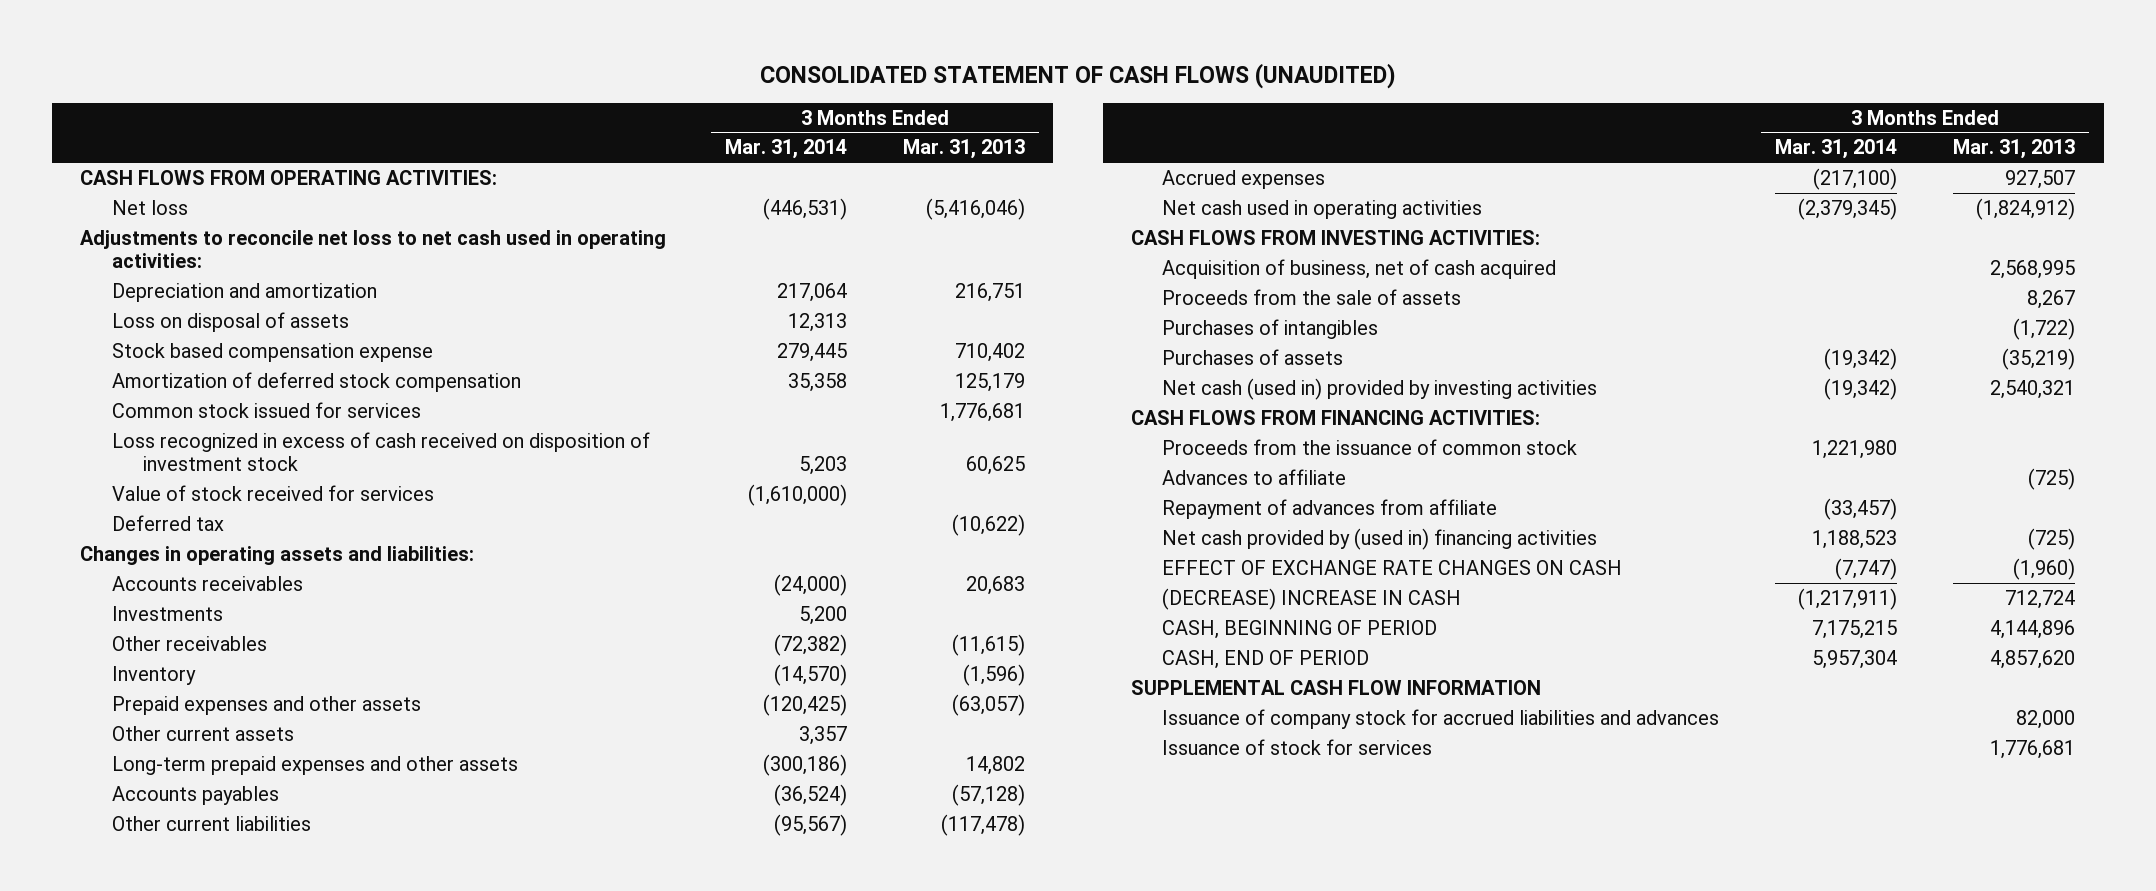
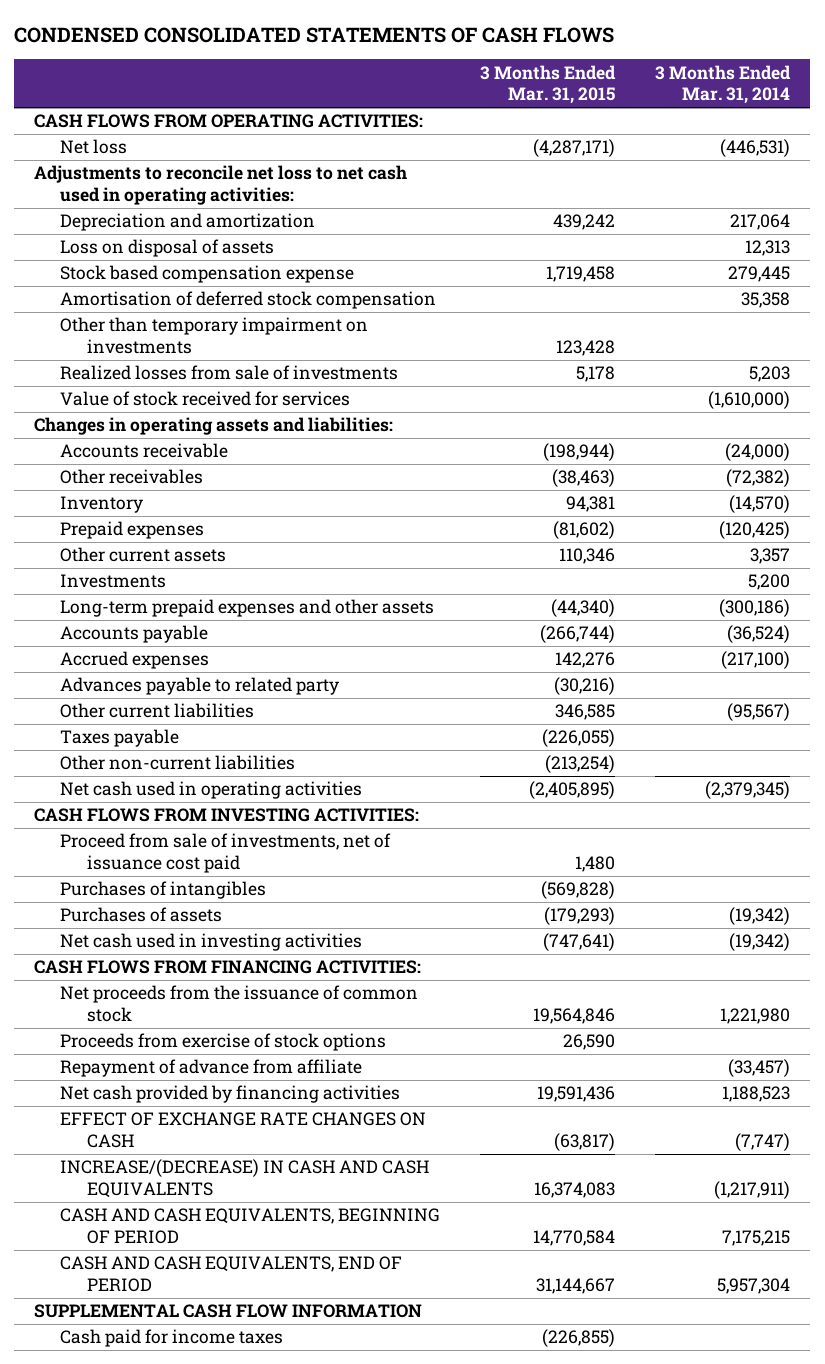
[759,63,1396,90] CONSOLIDATED STATEMENT OF CASH FLOWS (UNAUDITED) -> [14,26,615,43] CONDENSED CONSOLIDATED STATEMENTS OF CASH FLOWS
[902,139,1025,160] Mar. 31, 2013 -> none
none -> [480,64,617,105] 3 Months Ended Mar. 31, 2015
[111,401,421,418] Common stock issued for services -> none
[111,371,521,392] Amortization of deferred stock compensation -> [60,291,437,310] Amortisation of deferred stock compensation
none -> [60,317,369,355] Other than temporary impairment on investments
[111,431,650,472] Loss recognized in excess of cash received on disposition of investment stock -> [60,365,399,381] Realized losses from sale of investments
[111,514,224,531] Deferred tax -> none
[111,575,303,591] Accounts receivables -> [60,443,229,459] Accounts receivable
[111,695,421,715] Prepaid expenses and other assets -> [60,521,205,540] Prepaid expenses
[111,605,223,621] Investments -> [60,574,167,589] Investments
[111,785,279,805] Accounts payables -> [60,625,209,644] Accounts payable
none -> [60,677,340,696] Advances payable to related party
[111,815,311,831] Other current liabilities -> [60,703,255,719] Other current liabilities
none -> [60,729,180,748] Taxes payable
none -> [60,755,296,771] Other non-current liabilities
[1162,258,1557,279] Acquisition of business, net of cash acquired -> none
[1162,288,1462,305] Proceeds from the sale of assets -> none
none -> [60,833,392,874] Proceed from sale of investments, net of issuance cost paid
[1162,377,1598,400] Net cash (used in) provided by investing activities -> [60,933,363,952] Net cash used in investing activities
[1162,468,1347,485] Advances to affiliate -> none
[1162,438,1578,455] Proceeds from the issuance of common stock -> [60,985,419,1023] Net proceeds from the issuance of common stock
none -> [60,1033,387,1052] Proceeds from exercise of stock options
[1162,498,1498,519] Repayment of advances from affiliate -> [60,1059,363,1078] Repayment of advance from affiliate
[1162,527,1598,550] Net cash provided by (used in) financing activities -> [60,1085,401,1104] Net cash provided by financing activities
[1162,587,1462,610] (DECREASE) INCREASE IN CASH -> [60,1159,430,1199] INCREASE/(DECREASE) IN CASH AND CASH EQUIVALENTS
[1162,619,1438,639] CASH, BEGINNING OF PERIOD -> [60,1208,441,1245] CASH AND CASH EQUIVALENTS, BEGINNING OF PERIOD
[1162,649,1370,669] CASH, END OF PERIOD -> [60,1256,403,1293] CASH AND CASH EQUIVALENTS, END OF PERIOD
[1162,708,1720,729] Issuance of company stock for accrued liabilities and advances -> none
[1162,738,1433,755] Issuance of stock for services -> none
none -> [60,1329,284,1348] Cash paid for income taxes

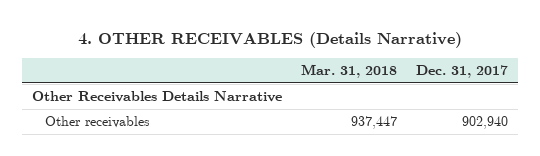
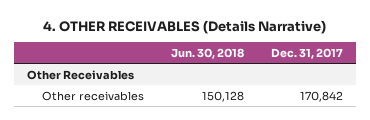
[301,63,398,78] Mar. 31, 2018 -> none
none -> [171,47,245,59] Jun. 30, 2018
[31,91,282,103] Other Receivables Details Narrative -> [26,69,134,80] Other Receivables
[462,116,509,130] 902,940 -> [299,90,343,102] 170,842

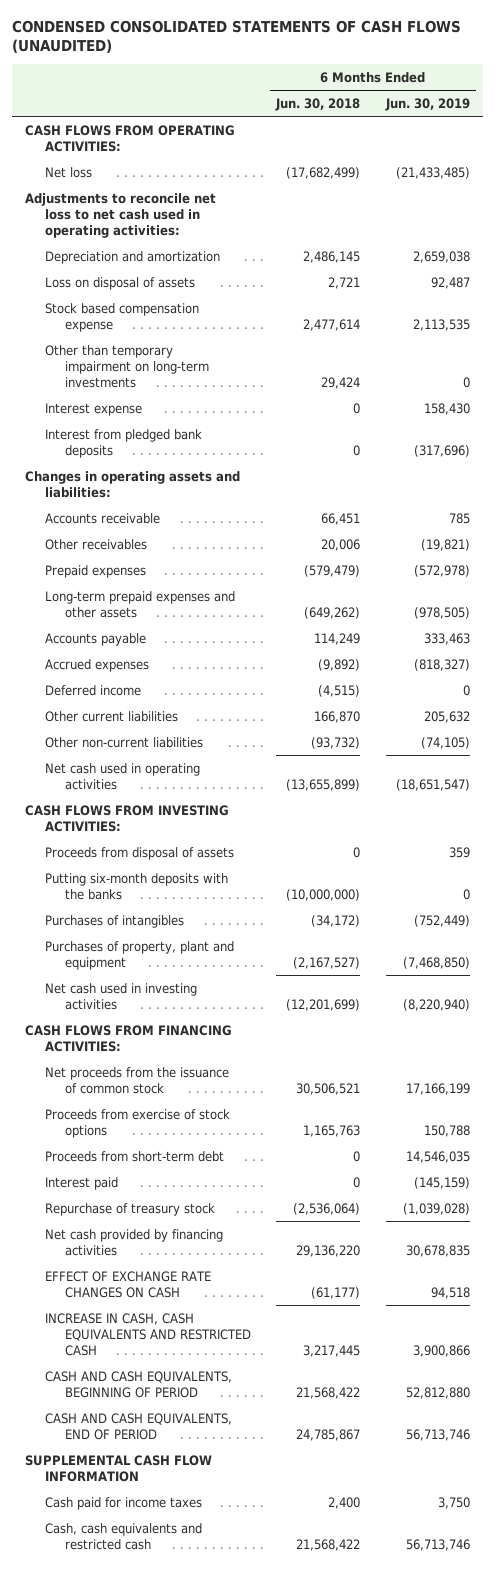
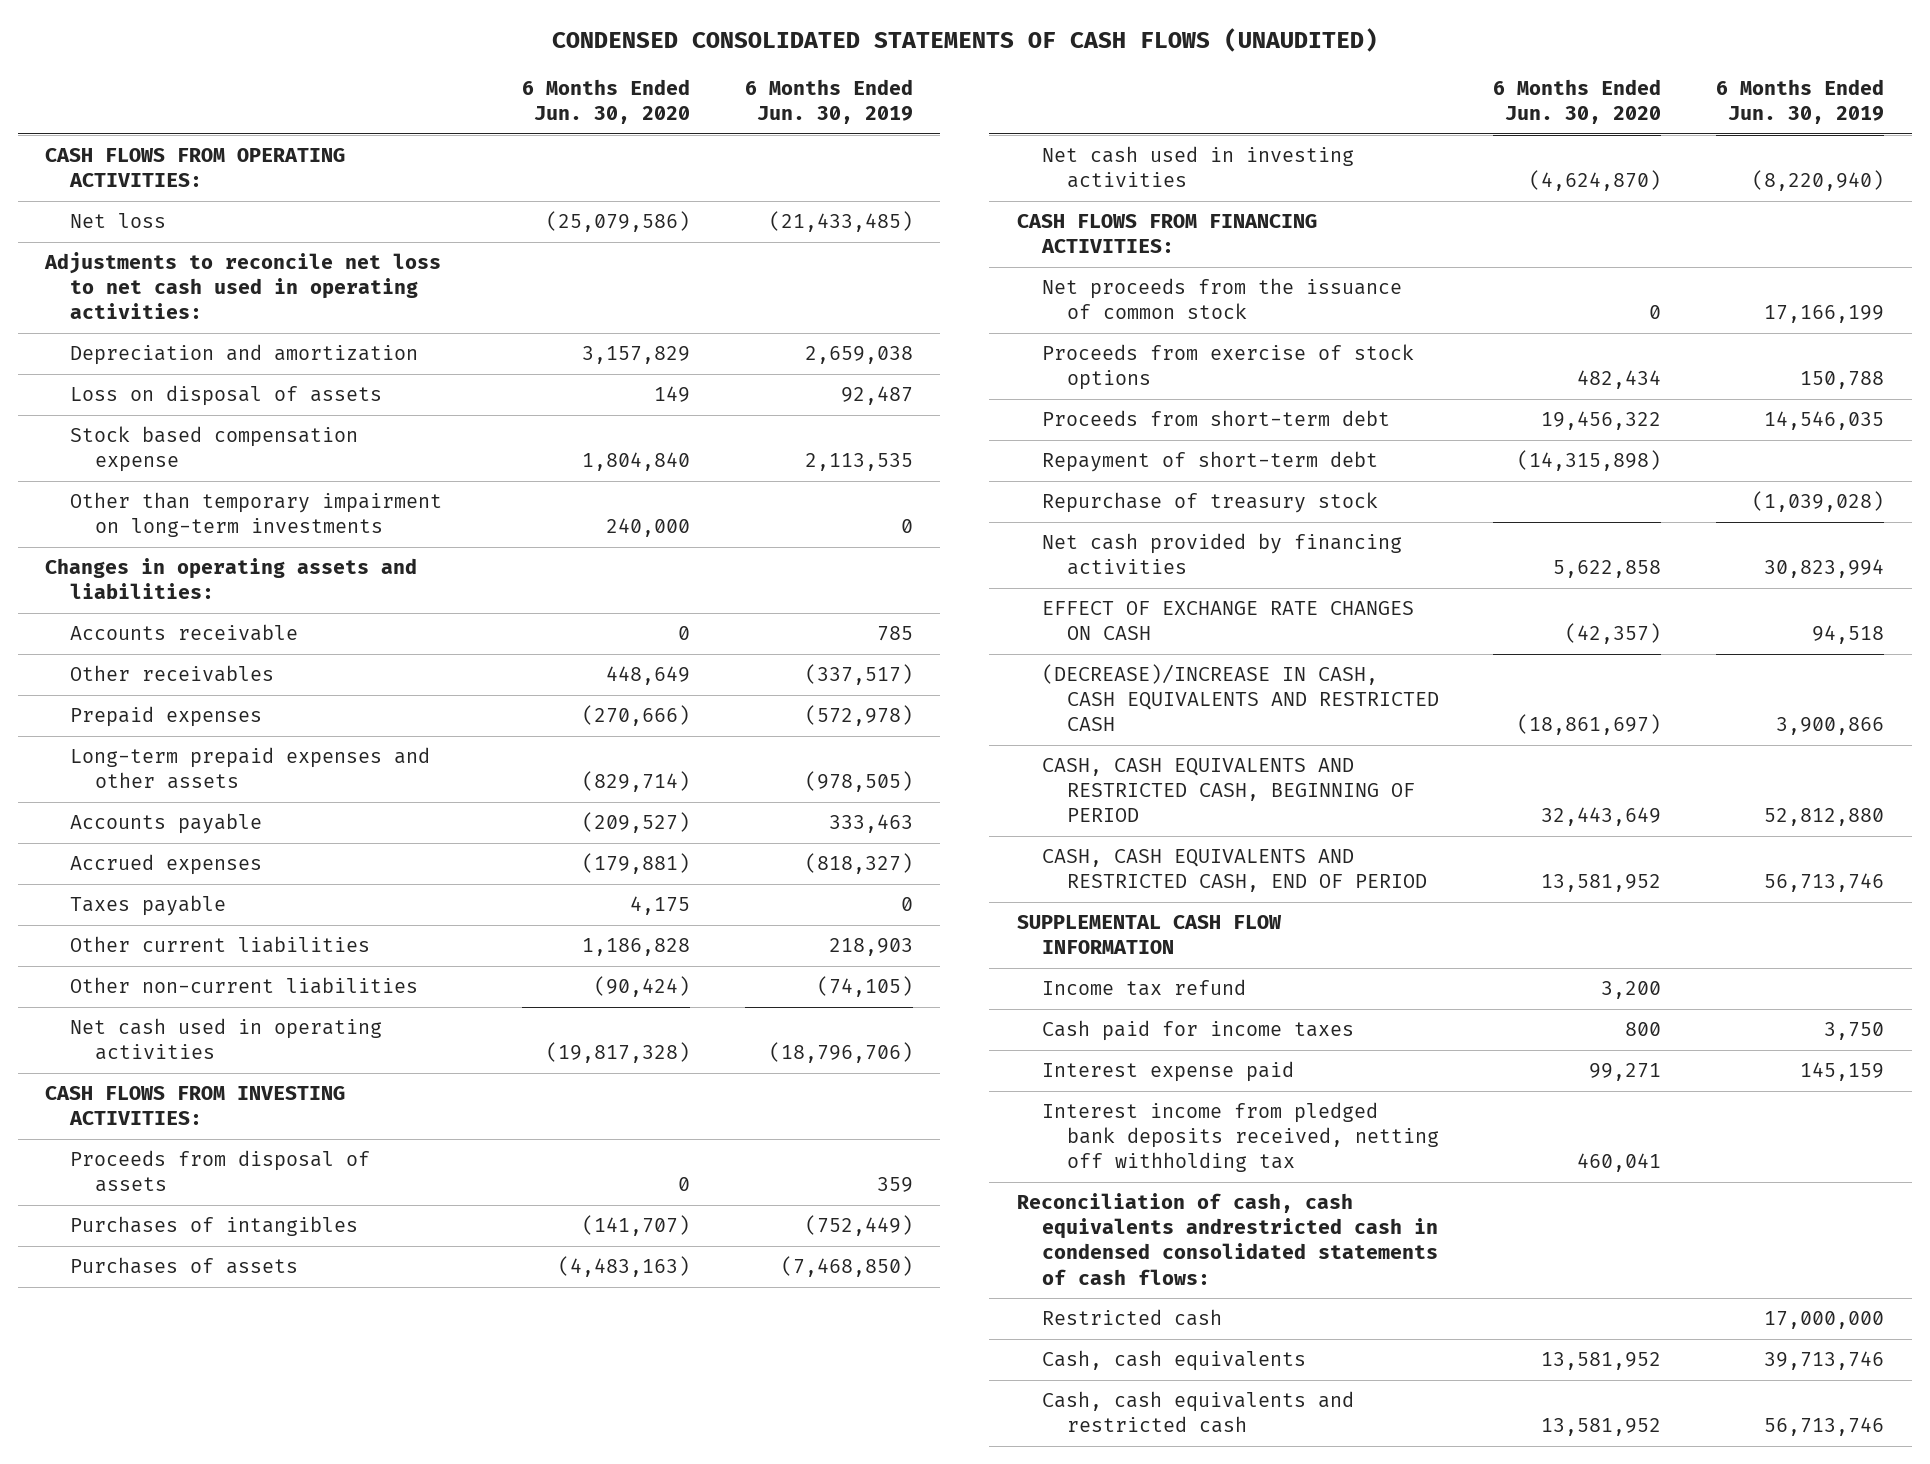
[275,97,361,111] Jun. 30, 2018 -> none
none -> [522,79,691,125] 6 Months Ended Jun. 30, 2020
[44,402,142,416] Interest expense -> none
[44,428,202,458] Interest from pledged bank deposits -> none
[421,538,471,551] (19,821) -> [804,664,913,686] (337,517)
[44,684,141,696] Deferred income -> none
none -> [70,895,227,917] Taxes payable
[424,710,471,723] 205,632 -> [828,938,913,957] 218,903
[396,778,471,791] (18,651,547) -> [768,1042,913,1064] (18,796,706)
[44,872,228,900] Putting six-month deposits with the banks -> none
[44,940,234,970] Purchases of property, plant and equipment -> [70,1257,299,1275] Purchases of assets
[44,1176,118,1190] Interest paid -> none
none -> [1041,451,1378,473] Repayment of short-term debt
[406,1244,471,1257] 30,678,835 -> [1764,559,1885,579] 30,823,994
[44,1312,251,1356] INCREASE IN CASH, CASH EQUIVALENTS AND RESTRICTED CASH -> [1041,664,1439,732] (DECREASE)/INCREASE IN CASH, CASH EQUIVALENTS AND RESTRICTED CASH
[44,1370,232,1398] CASH AND CASH EQUIVALENTS, BEGINNING OF PERIOD -> [1041,758,1415,823] CASH, CASH EQUIVALENTS AND RESTRICTED CASH, BEGINNING OF PERIOD
[44,1412,232,1440] CASH AND CASH EQUIVALENTS, END OF PERIOD -> [1041,849,1427,893] CASH, CASH EQUIVALENTS AND RESTRICTED CASH, END OF PERIOD
none -> [1041,979,1246,997] Income tax refund
none -> [1041,1061,1294,1083] Interest expense paid
none -> [1041,1102,1439,1173] Interest income from pledged bank deposits received, netting off withholding tax
none -> [1016,1193,1438,1285] Reconciliation of cash, cash equivalents andrestricted cash in condensed consolidated statements of cash flows:
none -> [1041,1309,1222,1327] Restricted cash
none -> [1041,1350,1306,1372] Cash, cash equivalents

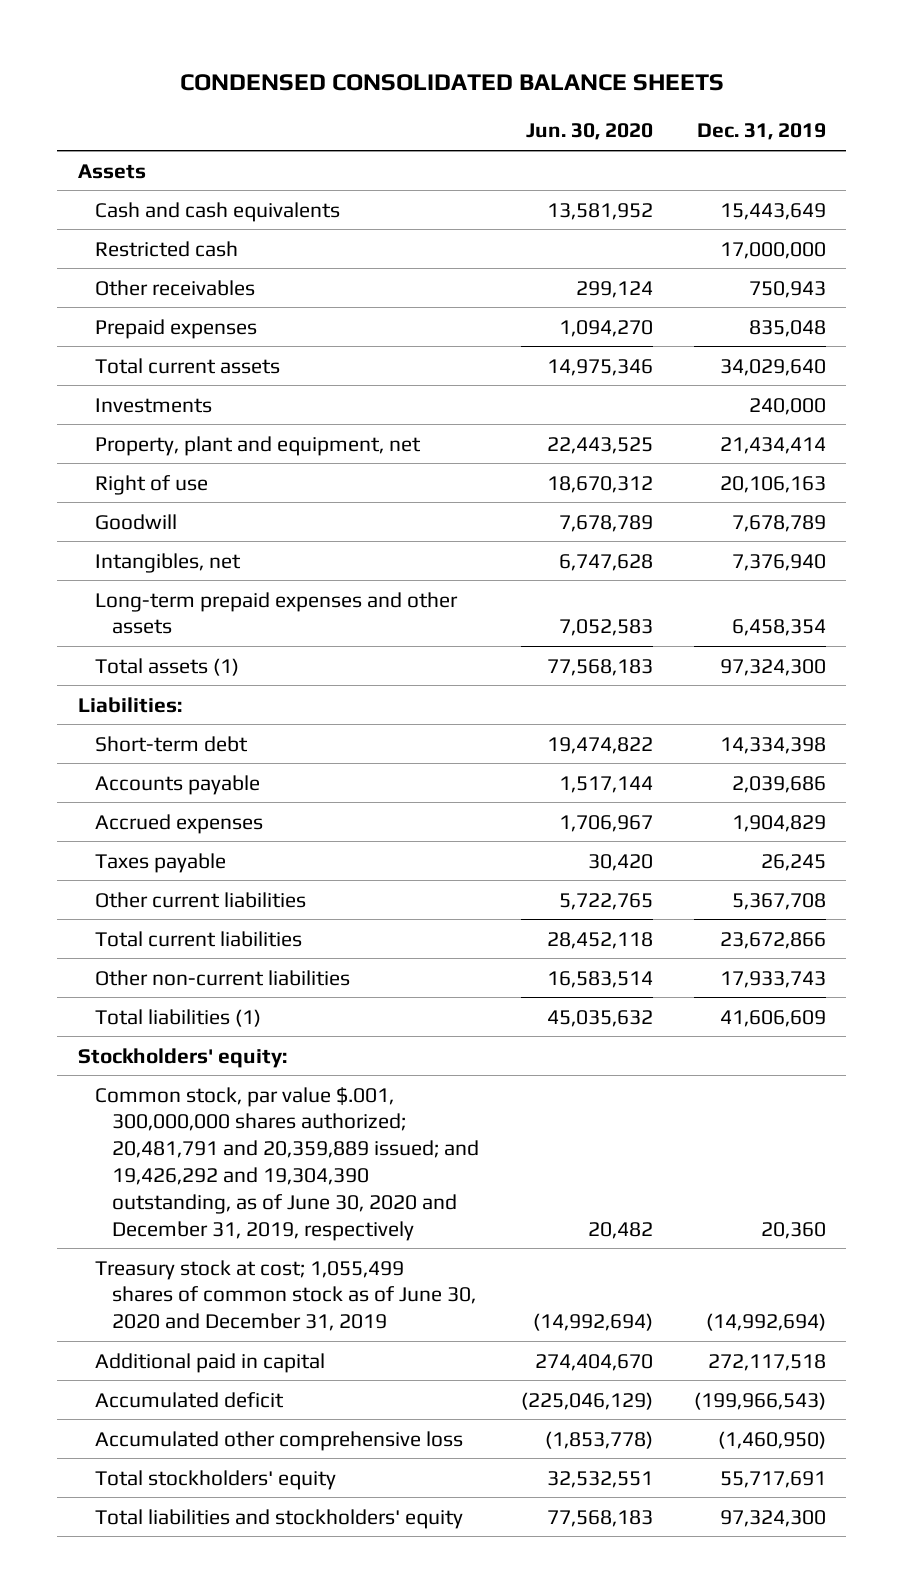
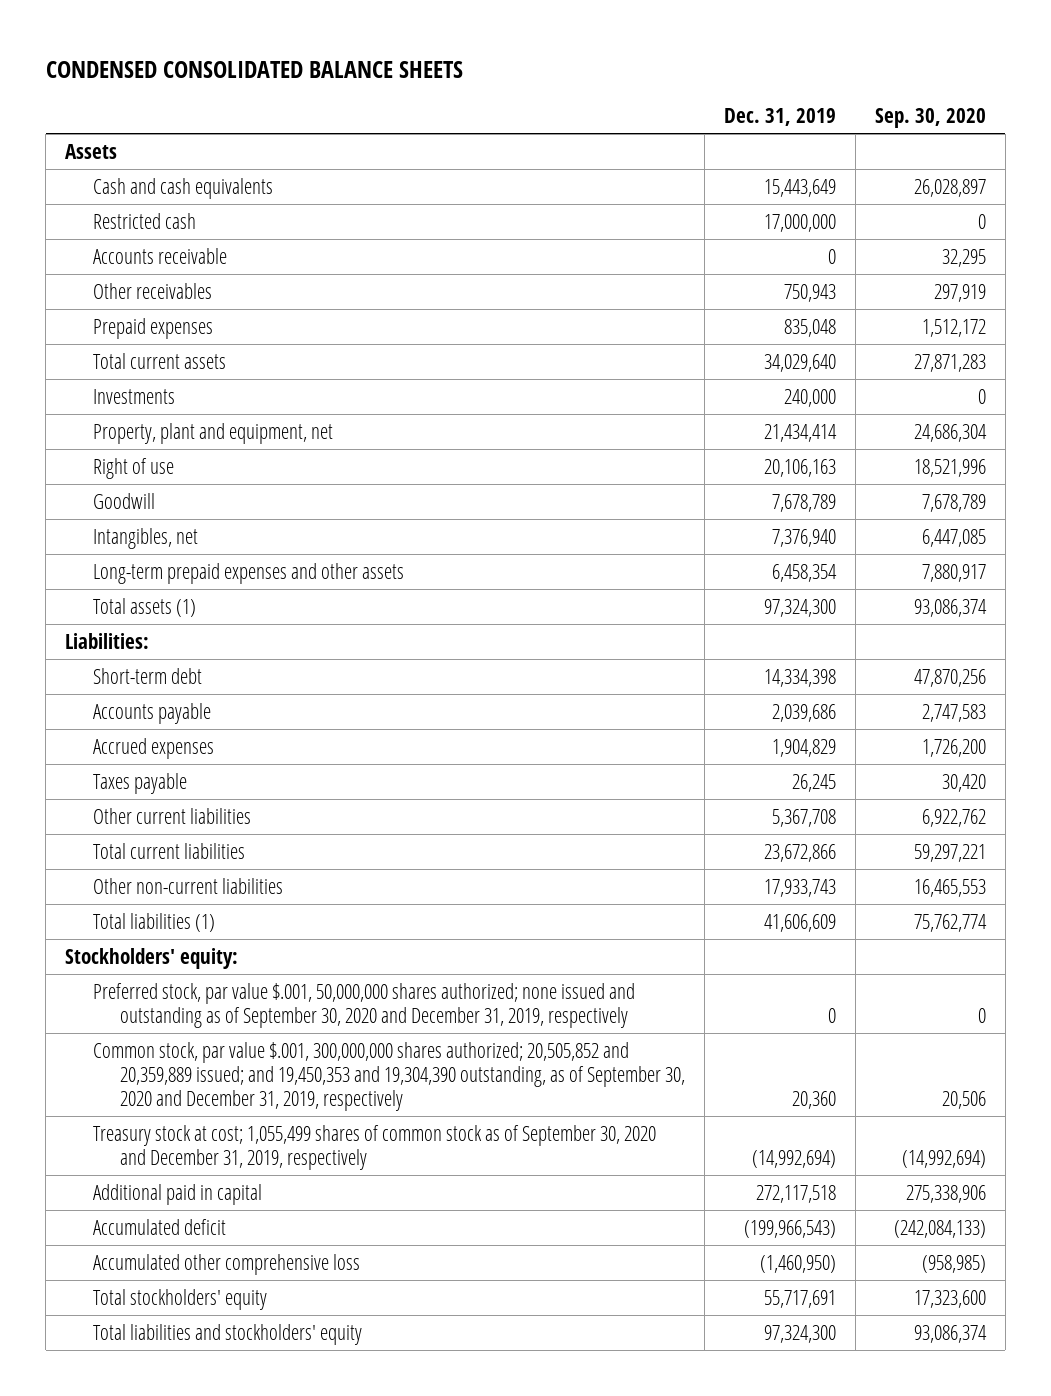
[525,123,653,141] Jun. 30, 2020 -> none
none -> [874,108,986,129] Sep. 30, 2020
none -> [92,247,227,264] Accounts receivable
none -> [92,982,635,1028] Preferred stock, par value $.001, 50,000,000 shares authorized; none issued and outstanding as of September 30, 2020 and December 31, 2019, respectively
[95,1086,480,1241] Common stock, par value $.001, 300,000,000 shares authorized; 20,481,791 and 20,359,889 issued; and 19,426,292 and 19,304,390 outstanding, as of June 30, 2020 and December 31, 2019, respectively -> [92,1041,685,1111] Common stock, par value $.001, 300,000,000 shares authorized; 20,505,852 and 20,359,889 issued; and 19,450,353 and 19,304,390 outstanding, as of September 30, 2020 and December 31, 2019, respectively
[95,1259,477,1332] Treasury stock at cost; 1,055,499 shares of common stock as of June 30, 2020 and December 31, 2019 -> [92,1124,656,1170] Treasury stock at cost; 1,055,499 shares of common stock as of September 30, 2020 and December 31, 2019, respectively

